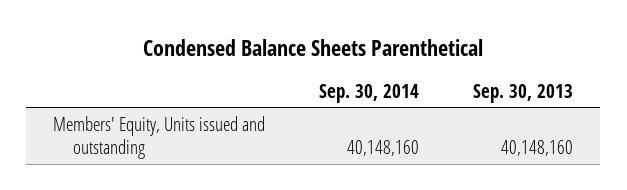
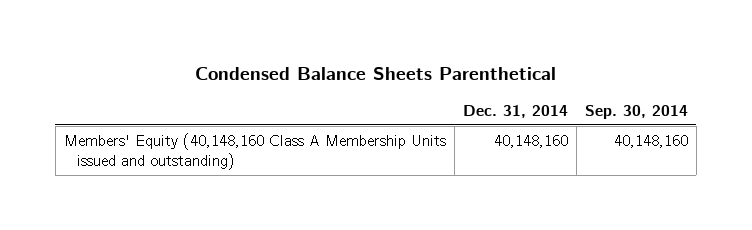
[473,83,574,103] Sep. 30, 2013 -> none
none -> [462,104,568,118] Dec. 31, 2014
[53,115,266,160] Members' Equity, Units issued and outstanding -> [63,133,446,171] Members' Equity (40,148,160 Class A Membership Units issued and outstanding)

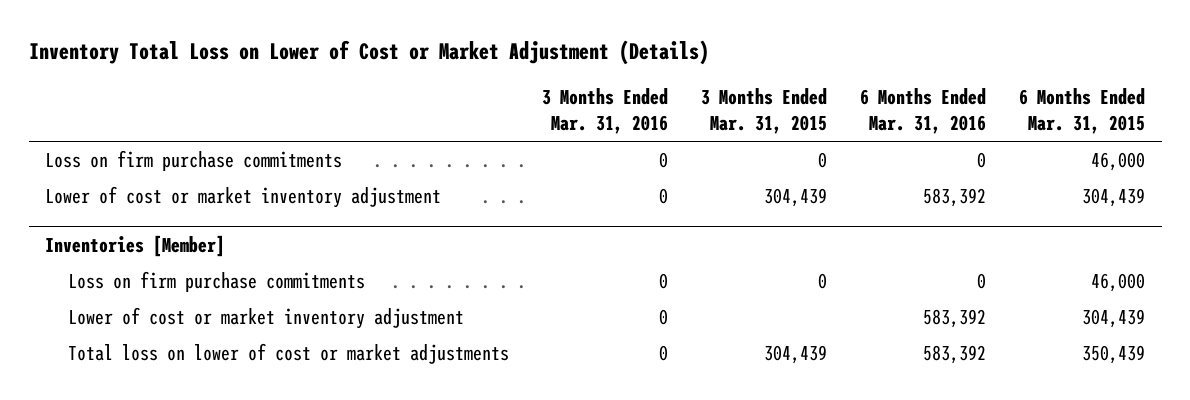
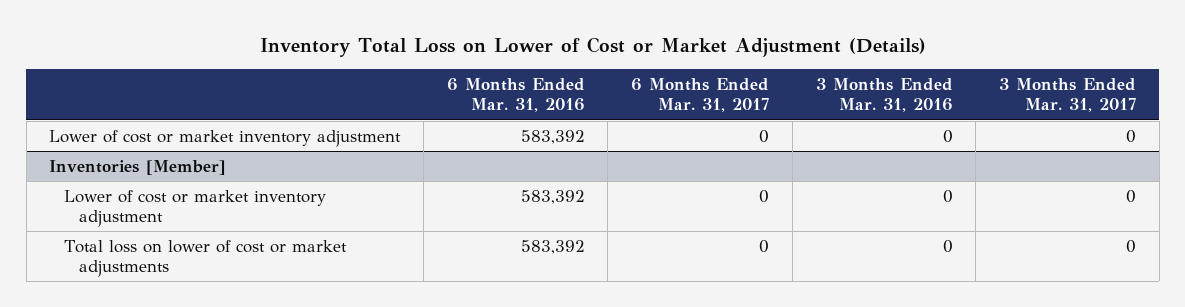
[701,88,828,134] 3 Months Ended Mar. 31, 2015 -> none
[1019,88,1146,134] 6 Months Ended Mar. 31, 2015 -> none
none -> [631,77,770,113] 6 Months Ended Mar. 31, 2017
none -> [998,77,1136,113] 3 Months Ended Mar. 31, 2017
[45,150,343,172] Loss on firm purchase commitments -> none
[68,271,366,293] Loss on firm purchase commitments -> none

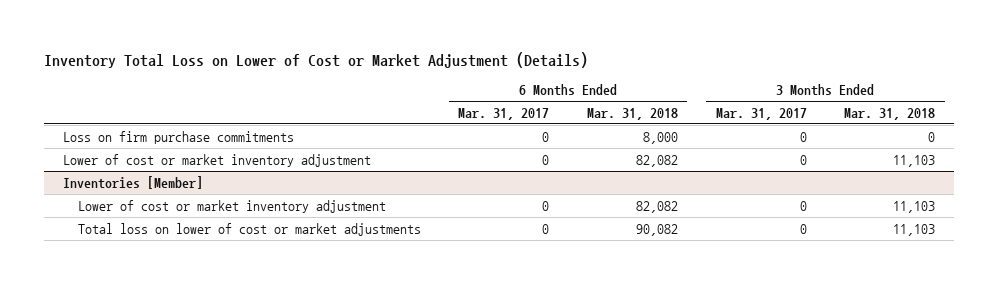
[446,77,585,113] 6 Months Ended Mar. 31, 2016 -> none
[815,77,953,113] 3 Months Ended Mar. 31, 2016 -> none
none -> [587,108,679,121] Mar. 31, 2018
none -> [844,108,936,121] Mar. 31, 2018
none -> [62,130,294,144] Loss on firm purchase commitments

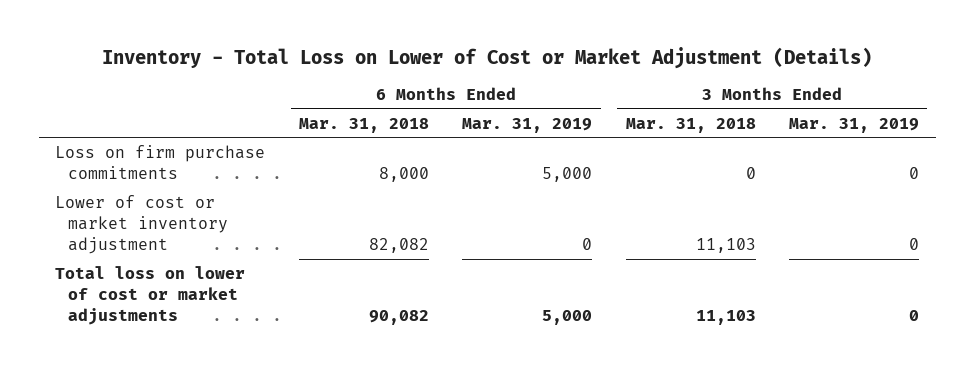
[43,52,588,69] Inventory Total Loss on Lower of Cost or Market Adjustment (Details) -> [102,46,873,69] Inventory - Total Loss on Lower of Cost or Market Adjustment (Details)
[458,108,550,121] Mar. 31, 2017 -> none
[715,108,807,121] Mar. 31, 2017 -> none
none -> [462,117,593,133] Mar. 31, 2019
none -> [788,117,919,133] Mar. 31, 2019
[62,175,203,189] Inventories [Member] -> none
[77,199,386,213] Lower of cost or market inventory adjustment -> none

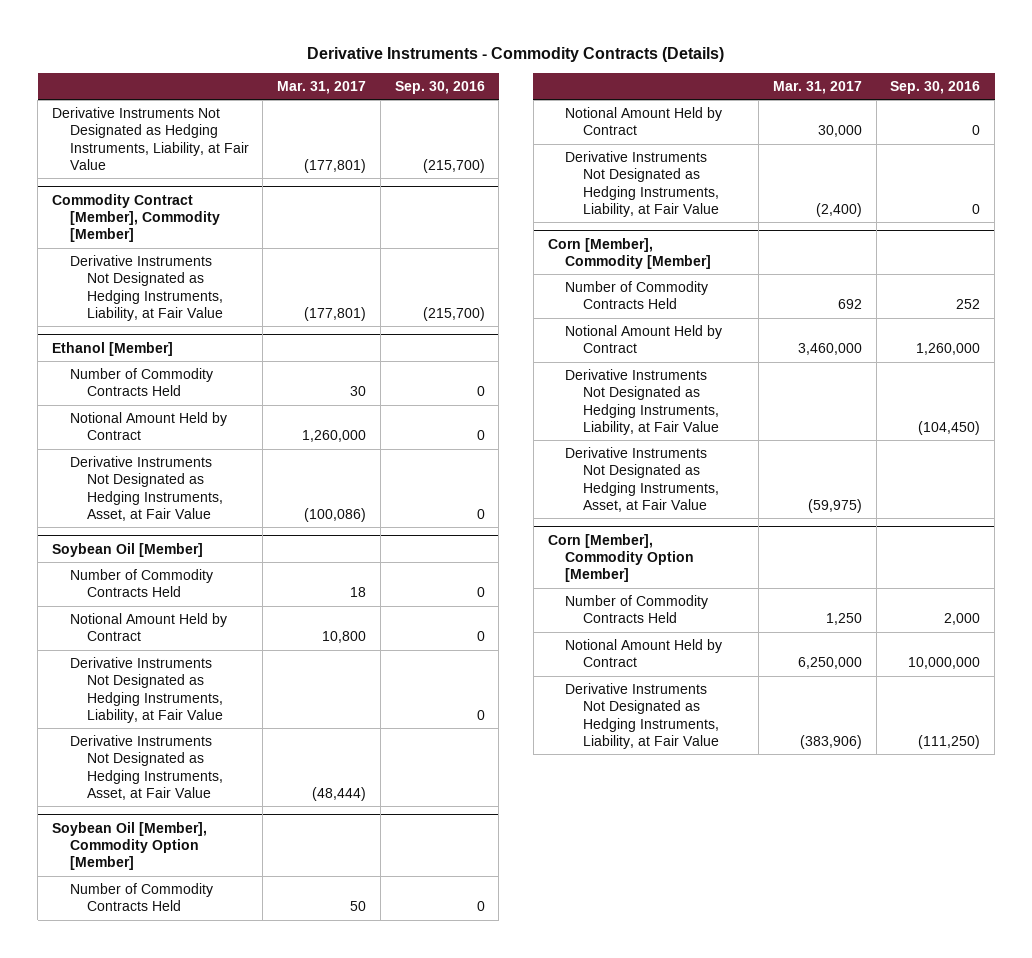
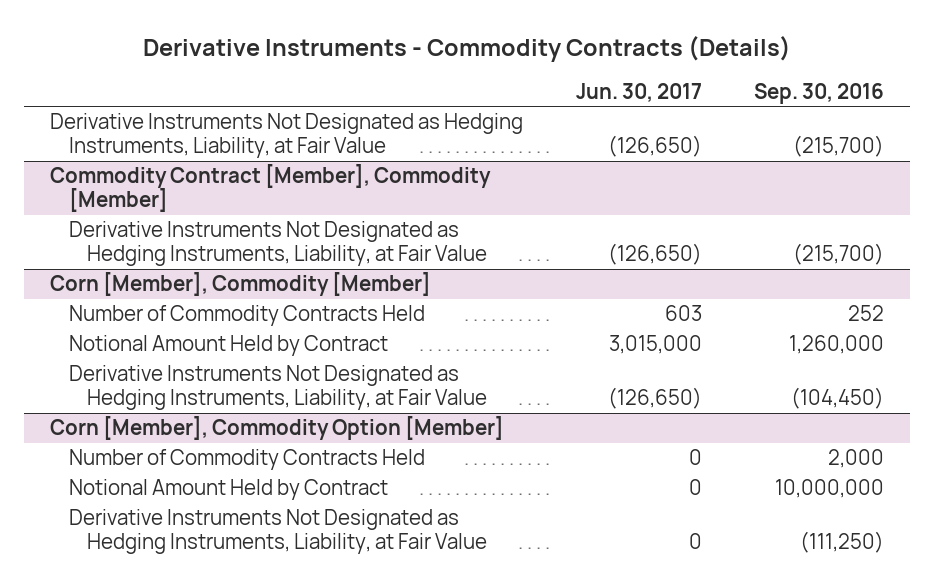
[277,80,367,94] Mar. 31, 2017 -> none
none -> [575,82,702,102] Jun. 30, 2017
[51,341,173,356] Ethanol [Member] -> none
[69,367,213,397] Number of Commodity Contracts Held -> none
[69,411,227,441] Notional Amount Held by Contract -> none
[69,455,224,522] Derivative Instruments Not Designated as Hedging Instruments, Asset, at Fair Value -> none
[51,542,203,557] Soybean Oil [Member] -> none
[69,568,213,598] Number of Commodity Contracts Held -> none
[69,612,227,642] Notional Amount Held by Contract -> none
[69,656,224,724] Derivative Instruments Not Designated as Hedging Instruments, Liability, at Fair Value -> none
[69,734,224,801] Derivative Instruments Not Designated as Hedging Instruments, Asset, at Fair Value -> none
[51,821,207,871] Soybean Oil [Member], Commodity Option [Member] -> none
[69,882,213,912] Number of Commodity Contracts Held -> none
[565,106,723,136] Notional Amount Held by Contract -> none
[565,150,720,218] Derivative Instruments Not Designated as Hedging Instruments, Liability, at Fair Value -> none
[565,446,720,513] Derivative Instruments Not Designated as Hedging Instruments, Asset, at Fair Value -> none

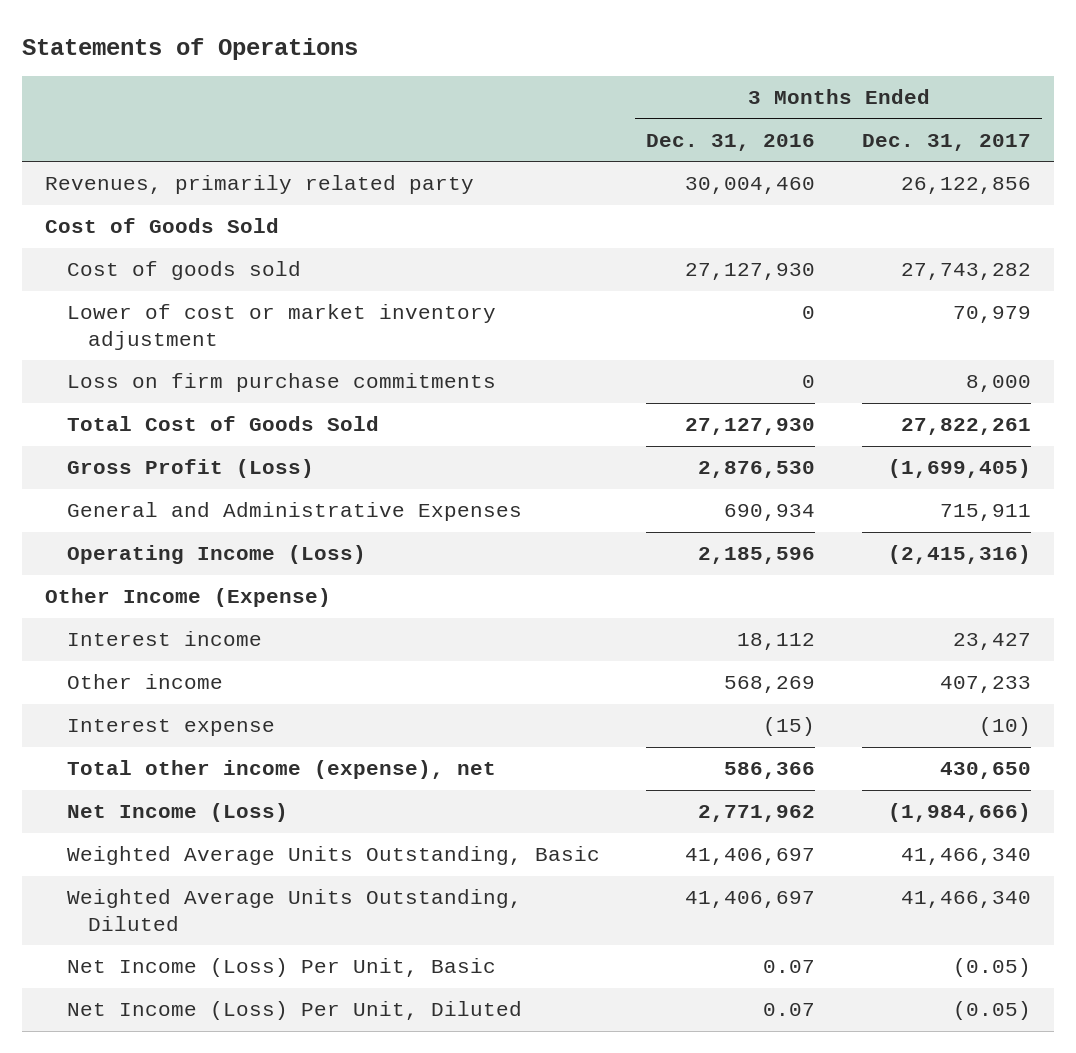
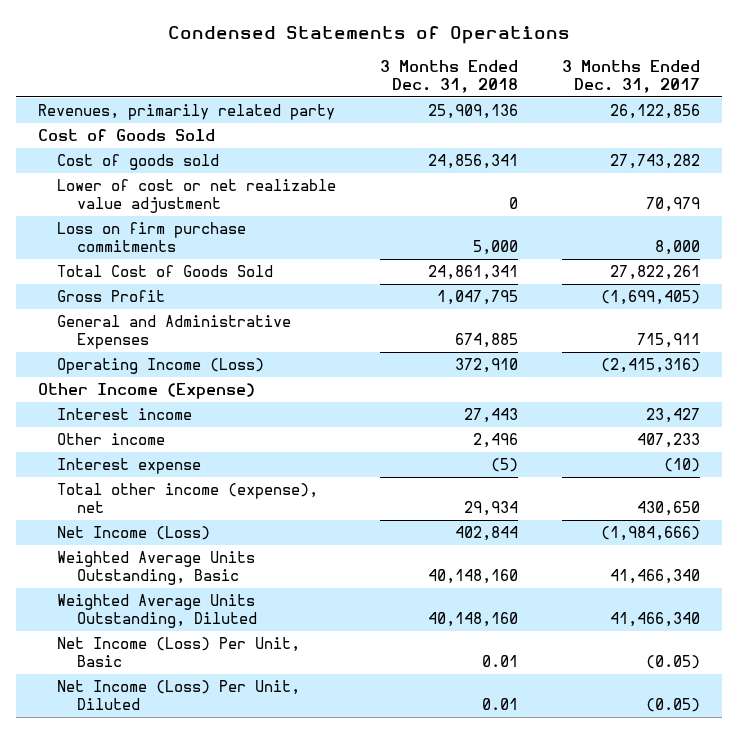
[22,37,359,60] Statements of Operations -> [167,25,570,44] Condensed Statements of Operations
[646,133,816,151] Dec. 31, 2016 -> none
none -> [380,59,519,93] 3 Months Ended Dec. 31, 2018
[66,304,496,351] Lower of cost or market inventory adjustment -> [57,179,337,214] Lower of cost or net realizable value adjustment
[66,459,314,479] Gross Profit (Loss) -> [57,290,166,303] Gross Profit

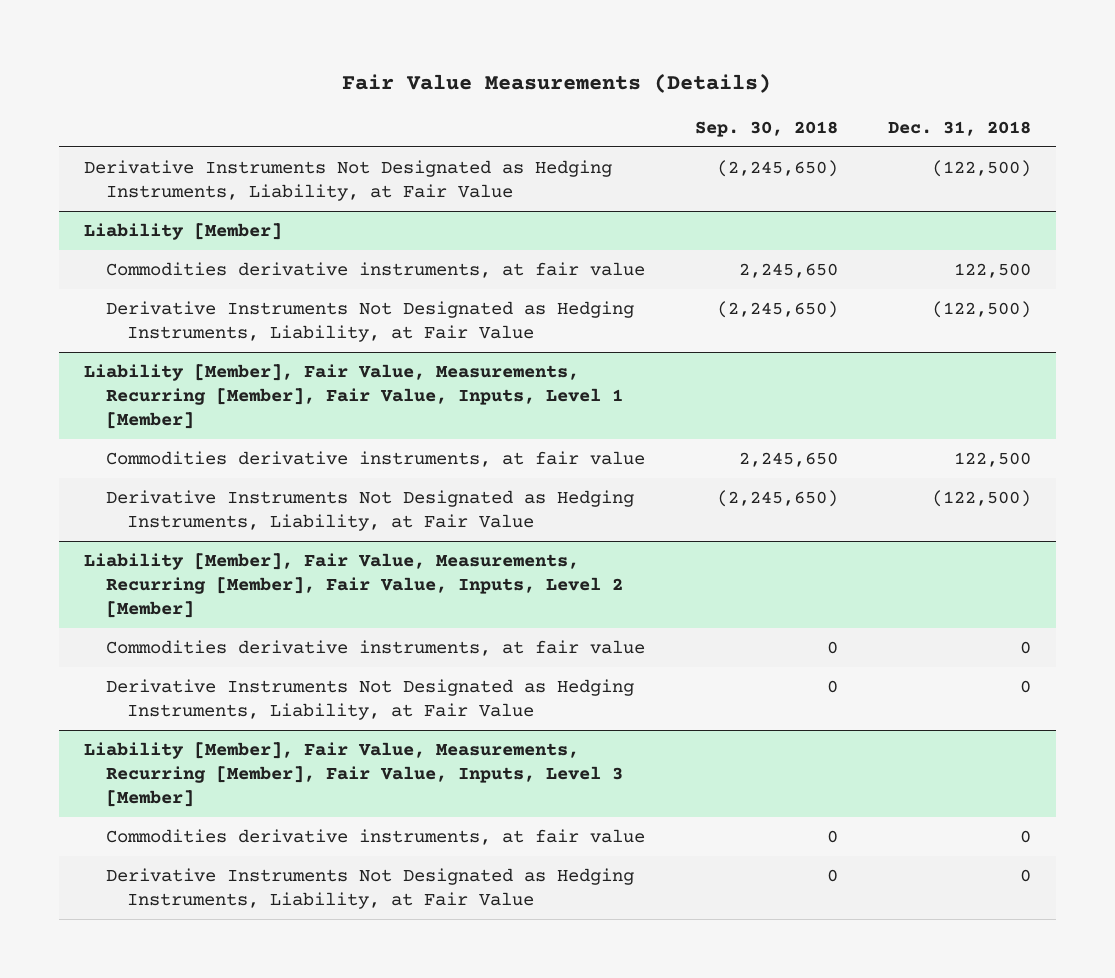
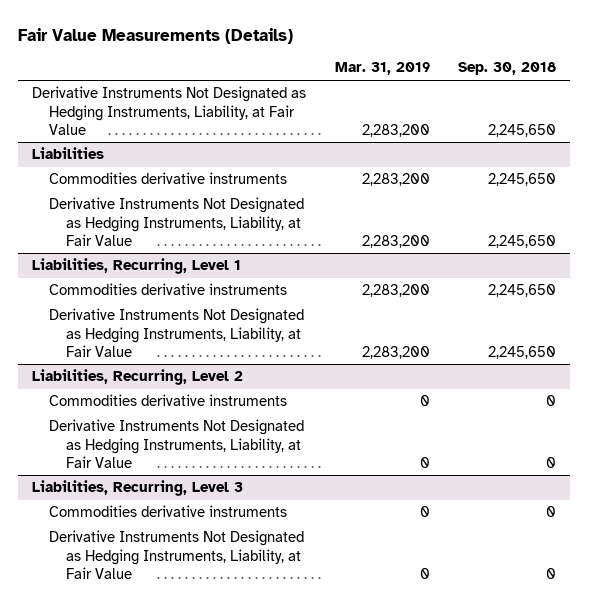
[887,121,1031,137] Dec. 31, 2018 -> none
none -> [334,62,430,76] Mar. 31, 2019
[84,363,623,429] Liability [Member], Fair Value, Measurements, Recurring [Member], Fair Value, Inputs, Level 1 [Member] -> none
[84,552,623,618] Liability [Member], Fair Value, Measurements, Recurring [Member], Fair Value, Inputs, Level 2 [Member] -> none
[716,159,838,177] (2,245,650) -> [488,123,557,137] 2,245,650
[84,222,283,240] Liability [Member] -> [32,147,105,160] Liabilities
[105,261,645,278] Commodities derivative instruments, at fair value -> [49,172,288,185] Commodities derivative instruments
[716,300,838,318] (2,245,650) -> [488,234,557,248] 2,245,650
none -> [32,258,242,275] Liabilities, Recurring, Level 1
[105,450,645,467] Commodities derivative instruments, at fair value -> [49,283,288,296] Commodities derivative instruments
[716,489,838,507] (2,245,650) -> [488,345,557,359] 2,245,650
none -> [32,369,244,386] Liabilities, Recurring, Level 2
[105,639,645,656] Commodities derivative instruments, at fair value -> [49,394,288,407] Commodities derivative instruments
[84,741,623,807] Liability [Member], Fair Value, Measurements, Recurring [Member], Fair Value, Inputs, Level 3 [Member] -> none
none -> [32,480,244,497] Liabilities, Recurring, Level 3
[105,828,645,845] Commodities derivative instruments, at fair value -> [49,505,288,518] Commodities derivative instruments

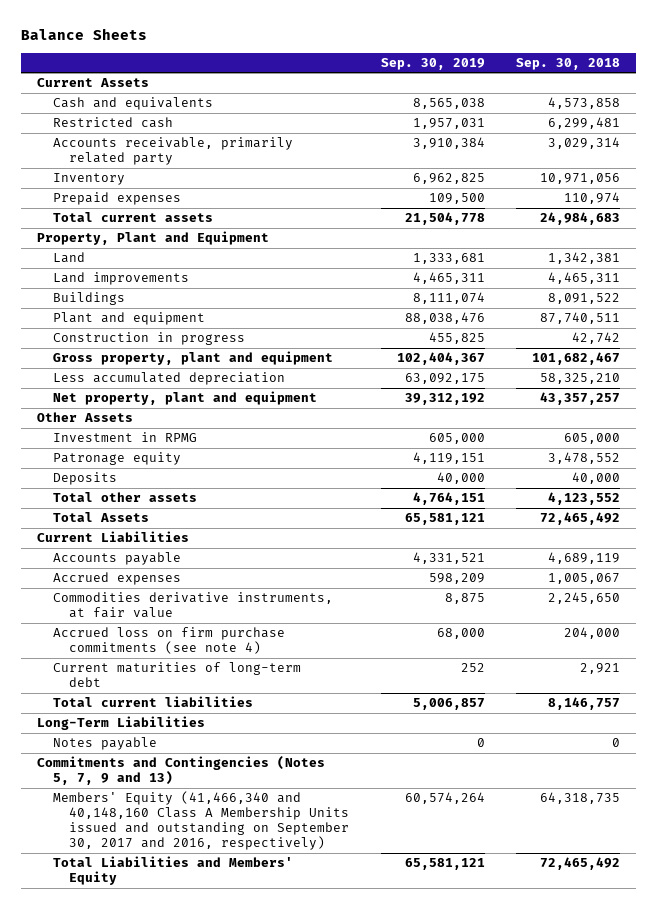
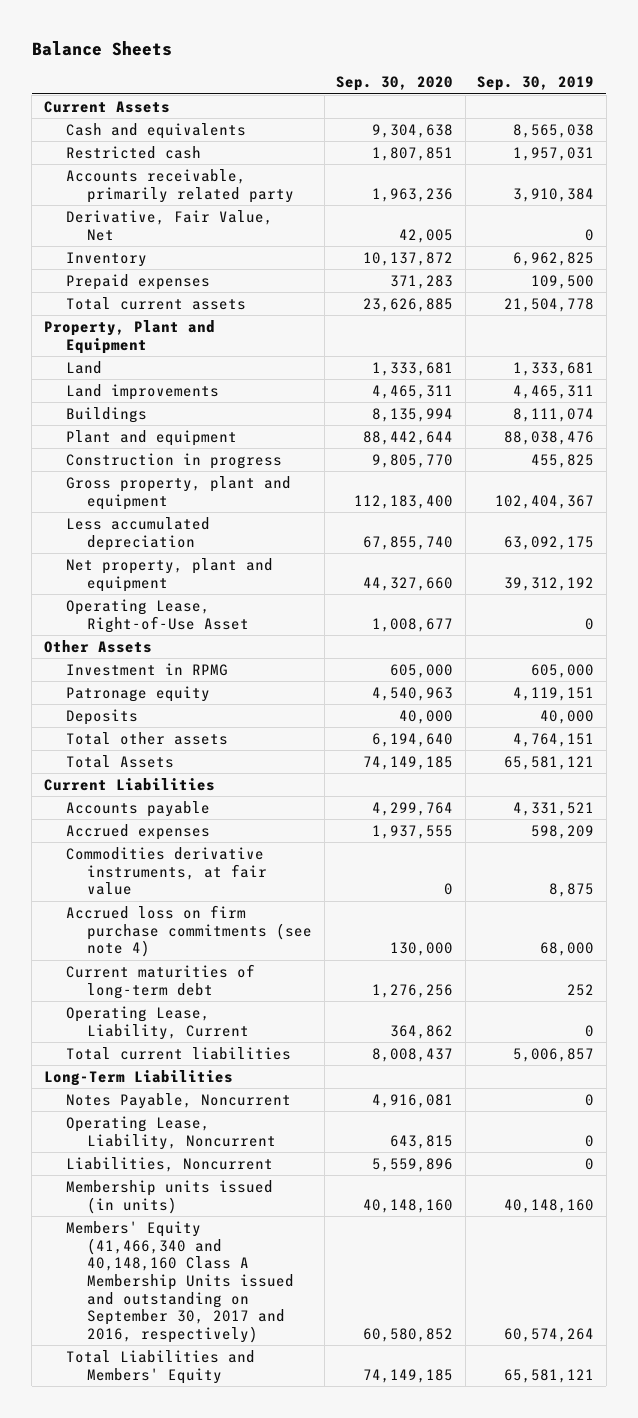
[516,57,621,70] Sep. 30, 2018 -> none
none -> [336,76,454,92] Sep. 30, 2020
none -> [65,209,273,241] Derivative, Fair Value, Net
none -> [65,598,250,633] Operating Lease, Right-of-Use Asset
none -> [65,1005,250,1040] Operating Lease, Liability, Current
[37,756,326,786] Commitments and Contingencies (Notes 5, 7, 9 and 13) -> none
[53,737,158,751] Notes payable -> [65,1092,291,1109] Notes Payable, Noncurrent
none -> [65,1115,277,1150] Operating Lease, Liability, Noncurrent
none -> [65,1156,273,1172] Liabilities, Noncurrent
none -> [65,1179,273,1214] Membership units issued (in units)

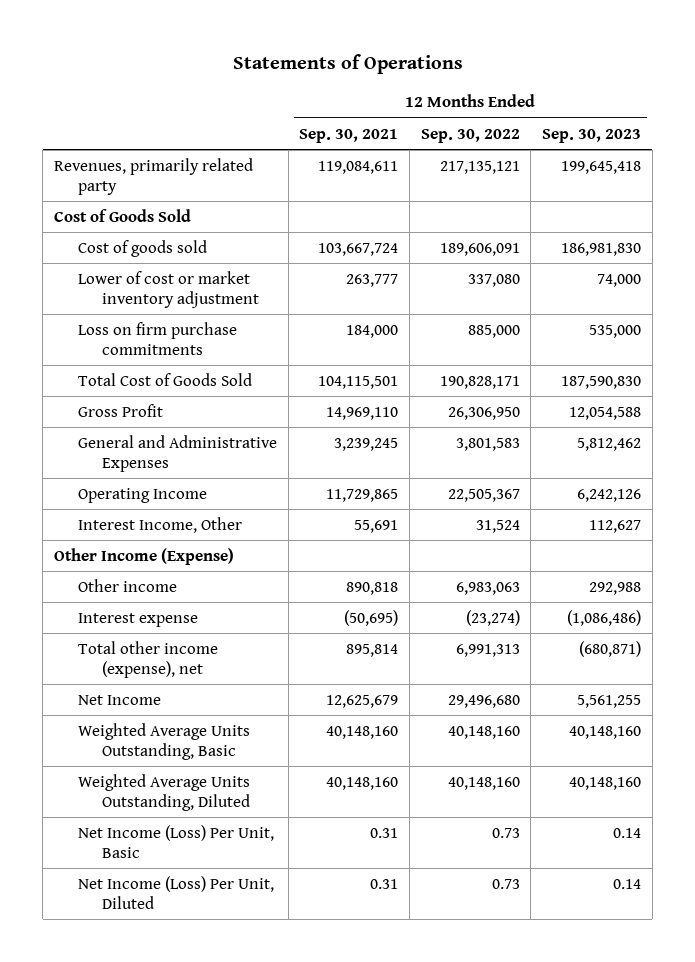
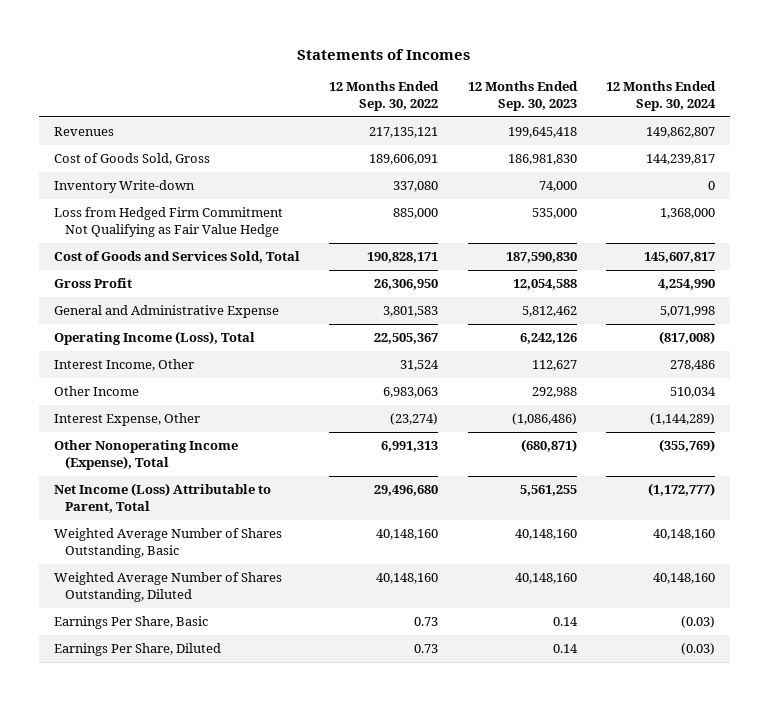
[232,54,463,75] Statements of Operations -> [297,48,471,60] Statements of Incomes
[299,128,399,143] Sep. 30, 2021 -> none
none -> [605,81,716,111] 12 Months Ended Sep. 30, 2024
[54,208,192,222] Cost of Goods Sold -> none
[54,157,254,195] Revenues, primarily related party -> [53,127,114,137] Revenues
[77,239,207,257] Cost of goods sold -> [53,153,210,166] Cost of Goods Sold, Gross
[77,270,259,308] Lower of cost or market inventory adjustment -> [53,180,195,194] Inventory Write-down
[77,321,237,355] Loss on firm purchase commitments -> [53,207,283,237] Loss from Hedged Firm Commitment Not Qualifying as Fair Value Hedge
[77,372,252,386] Total Cost of Goods Sold -> [53,251,300,264] Cost of Goods and Services Sold, Total
[77,434,277,472] General and Administrative Expenses -> [53,305,279,319] General and Administrative Expense
[77,487,207,503] Operating Income -> [53,331,255,346] Operating Income (Loss), Total
[54,547,235,565] Other Income (Expense) -> none
[77,578,177,592] Other income -> [53,386,139,397] Other Income
[77,612,198,627] Interest expense -> [53,413,200,427] Interest Expense, Other
[77,640,218,678] Total other income (expense), net -> [53,440,238,470] Other Nonoperating Income (Expense), Total
[77,694,161,705] Net Income -> [53,483,271,513] Net Income (Loss) Attributable to Parent, Total
[77,722,250,760] Weighted Average Units Outstanding, Basic -> [53,528,282,558] Weighted Average Number of Shares Outstanding, Basic
[77,773,250,811] Weighted Average Units Outstanding, Diluted -> [53,572,282,602] Weighted Average Number of Shares Outstanding, Diluted
[77,824,274,858] Net Income (Loss) Per Unit, Basic -> [53,616,208,630] Earnings Per Share, Basic
[77,875,274,909] Net Income (Loss) Per Unit, Diluted -> [53,643,221,657] Earnings Per Share, Diluted

